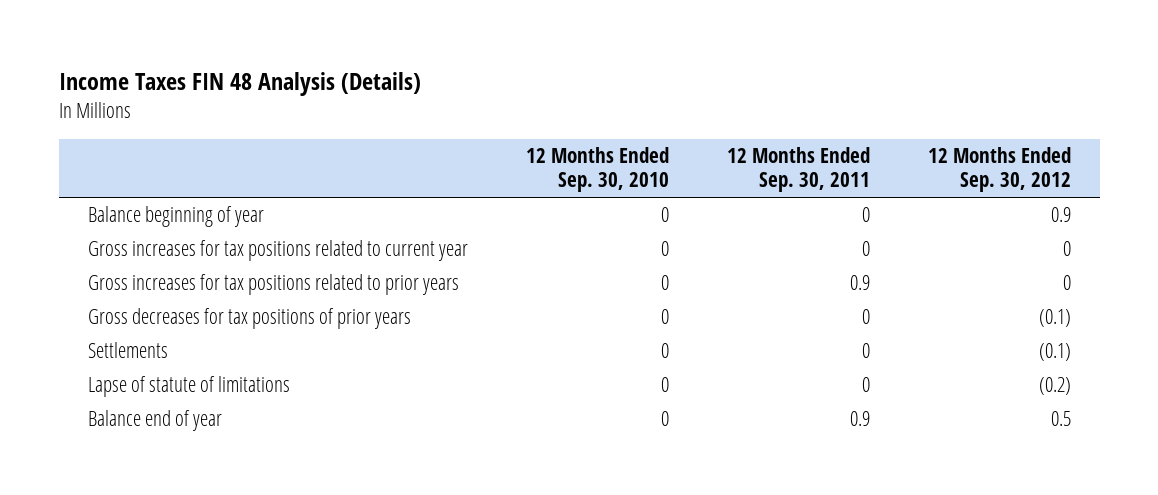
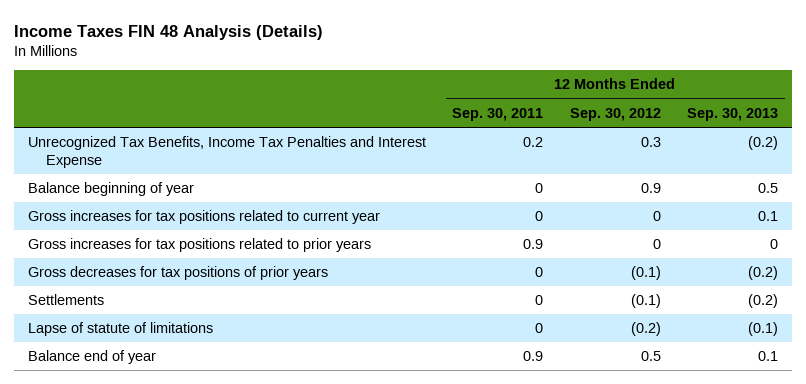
[525,146,669,193] 12 Months Ended Sep. 30, 2010 -> none
none -> [687,107,779,121] Sep. 30, 2013
none -> [27,136,426,168] Unrecognized Tax Benefits, Income Tax Penalties and Interest Expense

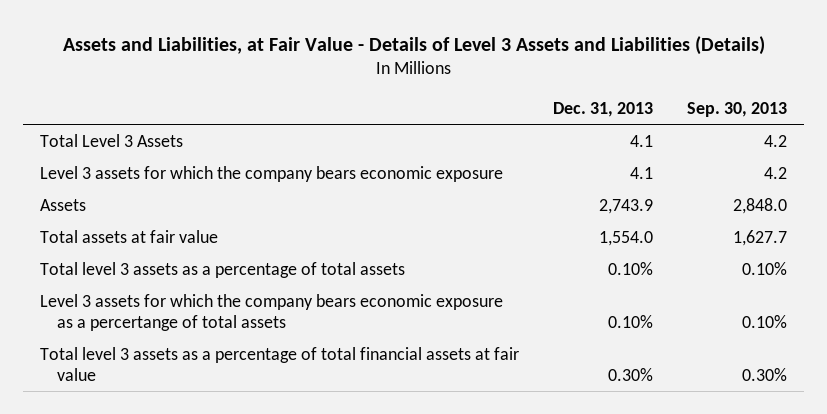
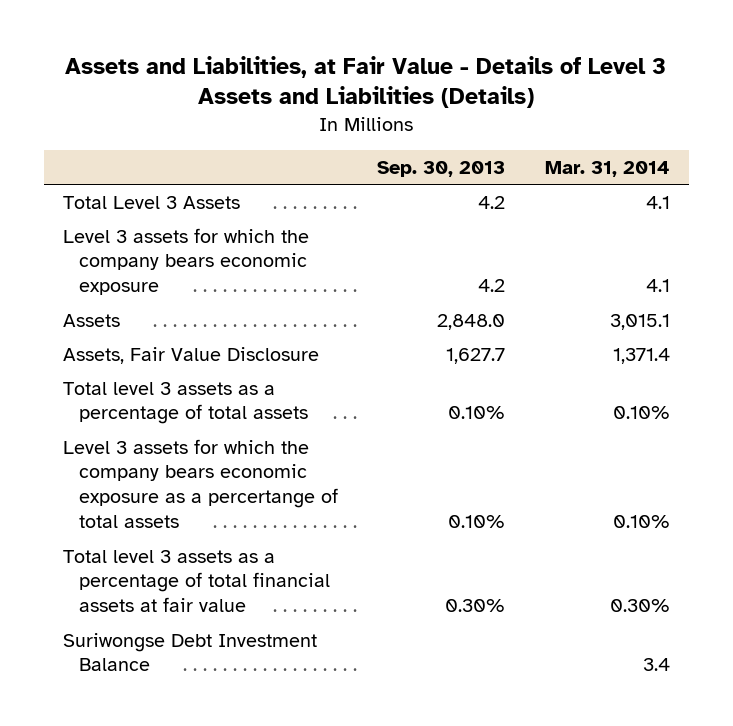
[553,101,654,117] Dec. 31, 2013 -> none
none -> [544,160,670,177] Mar. 31, 2014
[40,229,219,243] Total assets at fair value -> [63,346,320,364] Assets, Fair Value Disclosure
none -> [63,632,318,672] Suriwongse Debt Investment Balance

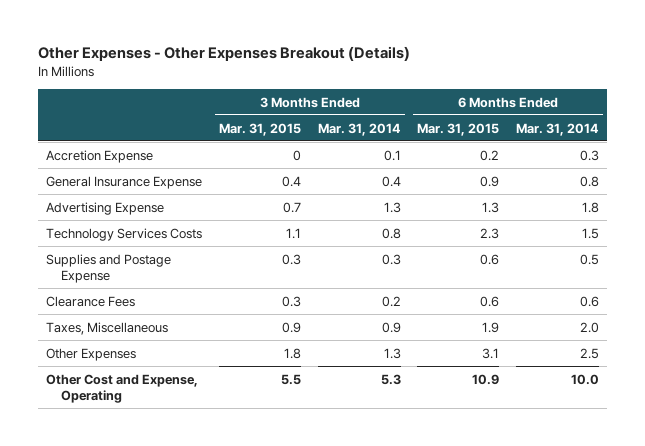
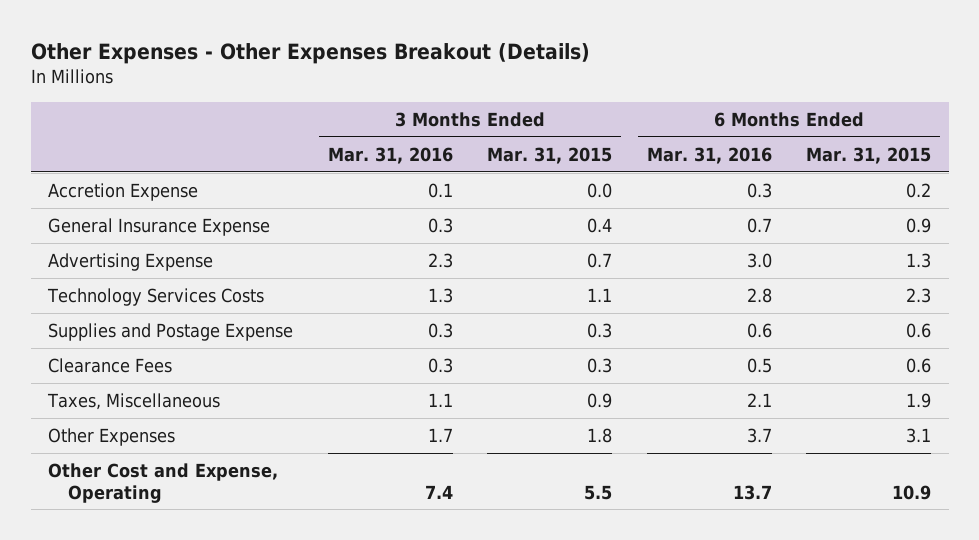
[317,122,401,136] Mar. 31, 2014 -> none
[516,122,600,136] Mar. 31, 2014 -> none
none -> [327,146,453,164] Mar. 31, 2016
none -> [646,146,772,164] Mar. 31, 2016
[292,149,301,161] 0 -> [587,183,613,199] 0.0

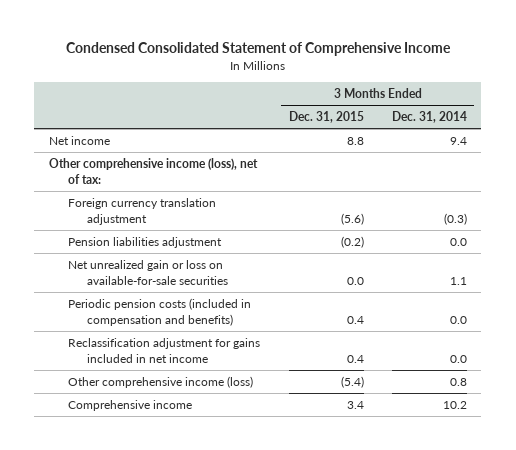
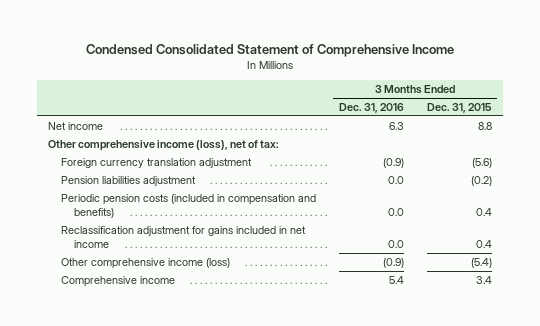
[392,111,468,124] Dec. 31, 2014 -> none
none -> [338,102,404,113] Dec. 31, 2016
[67,260,229,285] Net unrealized gain or loss on available-for-sale securities -> none

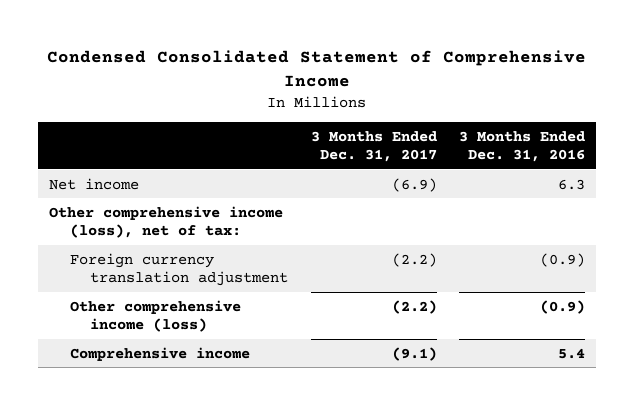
[426,102,492,113] Dec. 31, 2015 -> none
none -> [310,130,437,162] 3 Months Ended Dec. 31, 2017
[61,175,197,186] Pension liabilities adjustment -> none
[61,193,317,219] Periodic pension costs (included in compensation and benefits) -> none
[61,225,307,249] Reclassification adjustment for gains included in net income -> none

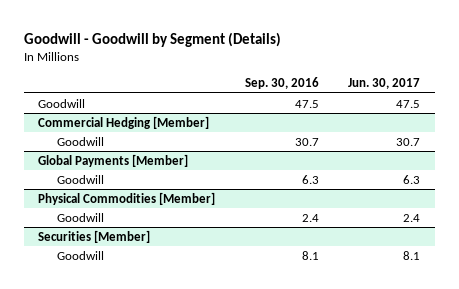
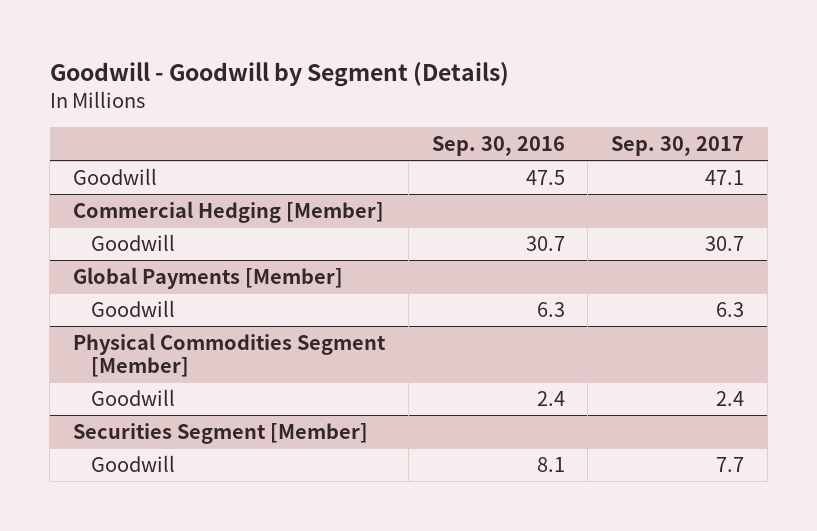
[348,78,421,90] Jun. 30, 2017 -> none
none -> [611,136,745,157] Sep. 30, 2017
[38,191,216,205] Physical Commodities [Member] -> [73,332,387,377] Physical Commodities Segment [Member]
[38,229,151,243] Securities [Member] -> [73,422,369,444] Securities Segment [Member]

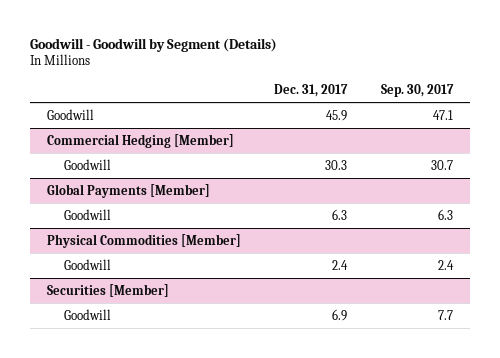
[431,136,565,157] Sep. 30, 2016 -> none
none -> [274,84,349,98] Dec. 31, 2017
[73,332,387,377] Physical Commodities Segment [Member] -> [46,233,241,248] Physical Commodities [Member]
[73,422,369,444] Securities Segment [Member] -> [46,283,169,297] Securities [Member]

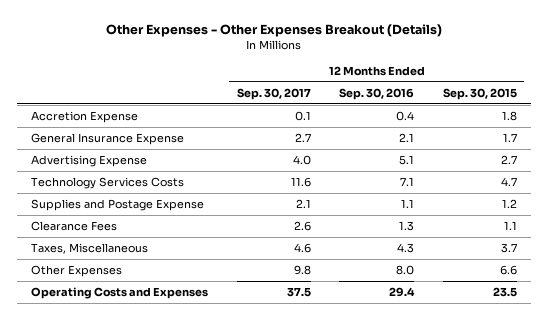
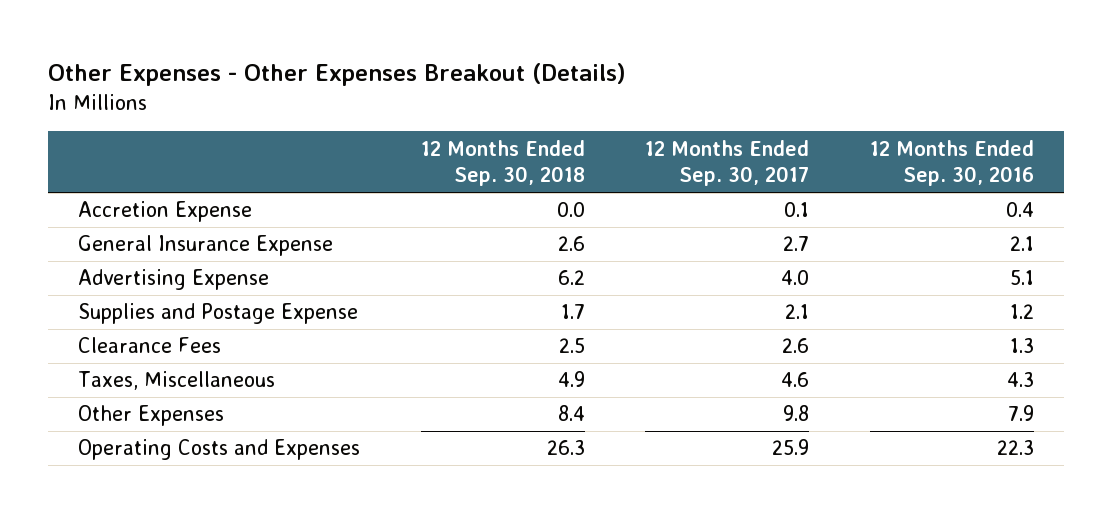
[442,87,517,100] Sep. 30, 2015 -> none
none -> [420,139,585,187] 12 Months Ended Sep. 30, 2018
[31,177,185,190] Technology Services Costs -> none
[401,199,415,209] 1.1 -> [1009,304,1034,320] 1.2
[396,265,415,276] 8.0 -> [1007,405,1034,422] 7.9
[286,287,311,298] 37.5 -> [772,439,810,456] 25.9
[389,287,416,298] 29.4 -> [996,440,1034,456] 22.3

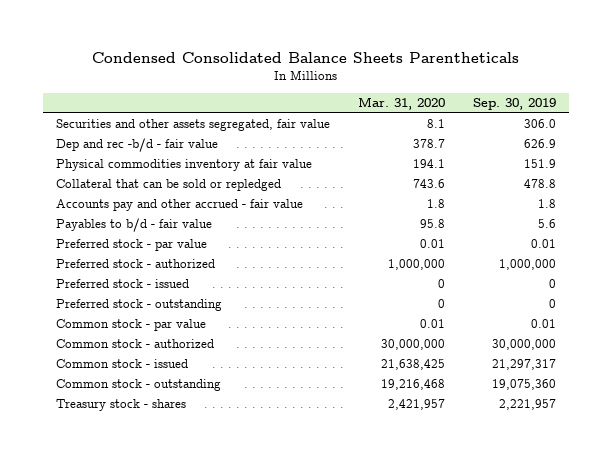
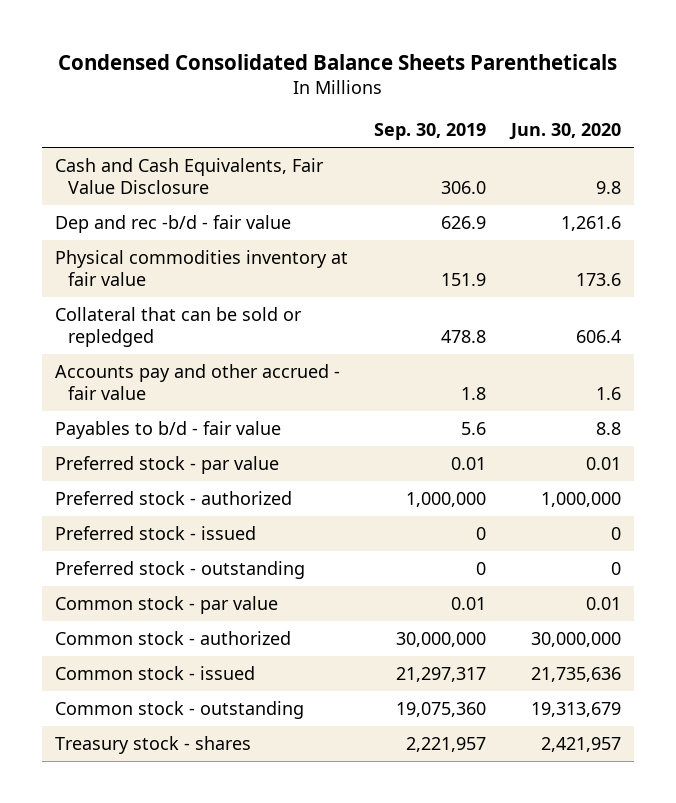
[357,97,445,111] Mar. 31, 2020 -> none
none -> [509,123,622,141] Jun. 30, 2020
[56,119,331,132] Securities and other assets segregated, fair value -> none
none -> [54,158,324,194] Cash and Cash Equivalents, Fair Value Disclosure

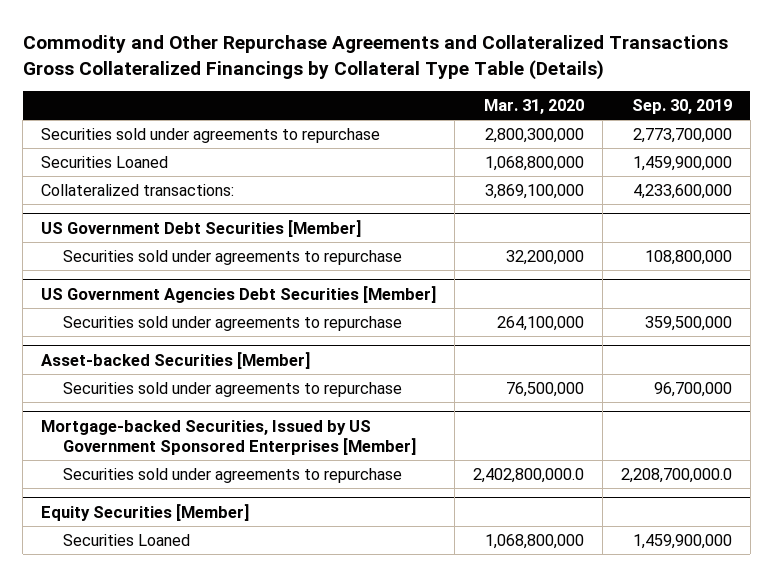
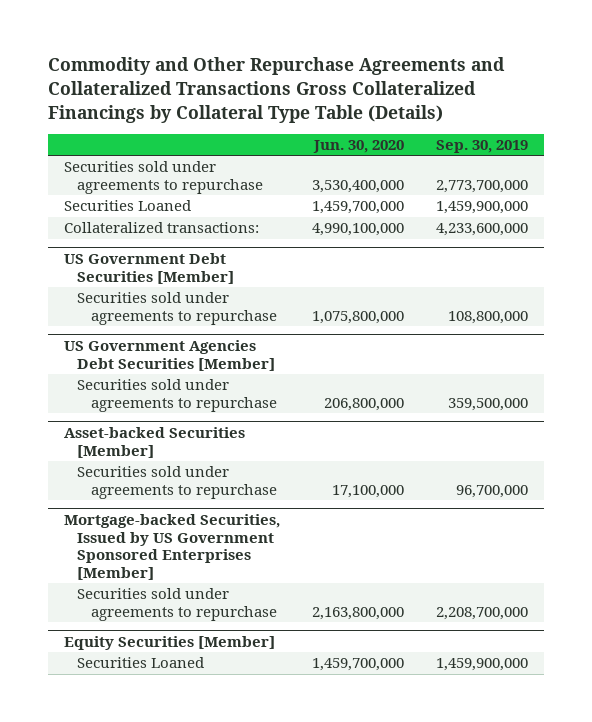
[484,99,585,115] Mar. 31, 2020 -> none
none -> [313,140,405,154] Jun. 30, 2020
[620,468,732,484] 2,208,700,000.0 -> [436,606,529,620] 2,208,700,000

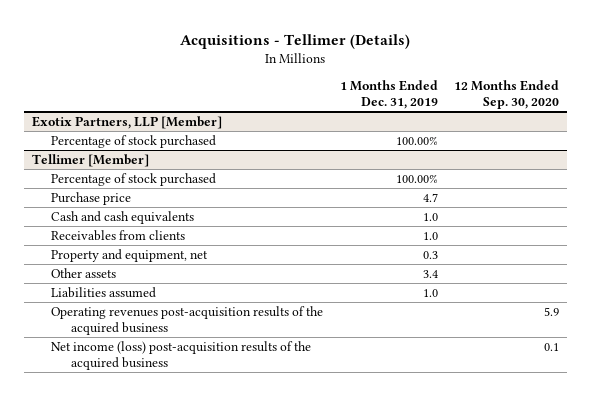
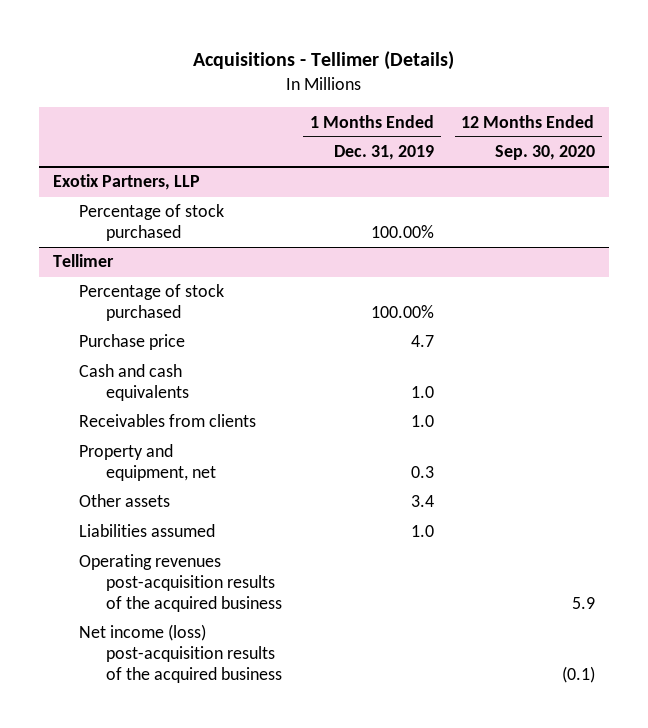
[32,115,223,129] Exotix Partners, LLP [Member] -> [53,174,201,191] Exotix Partners, LLP
[32,153,150,167] Tellimer [Member] -> [53,254,115,268] Tellimer
[543,342,559,351] 0.1 -> [561,666,595,684] (0.1)

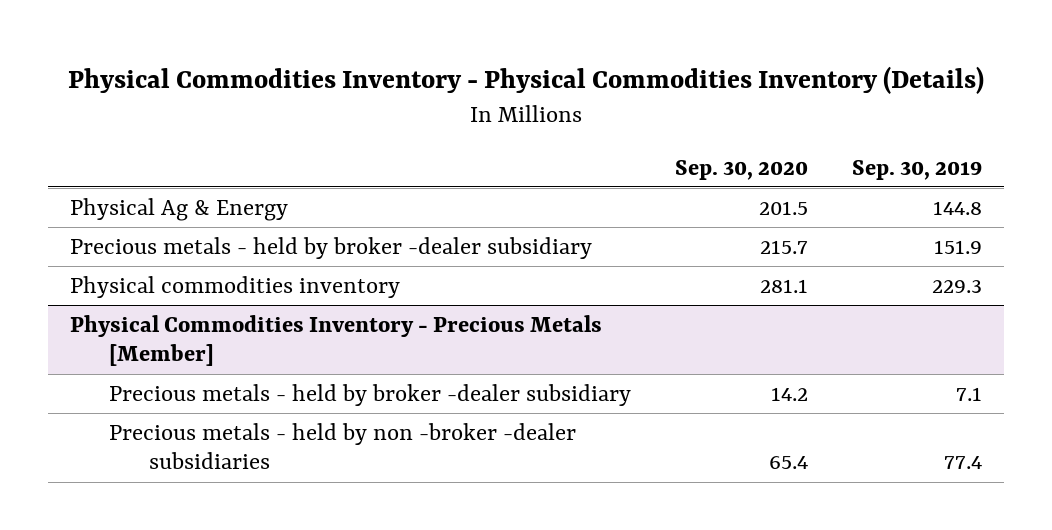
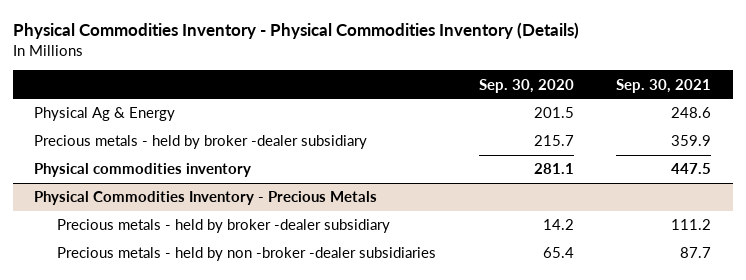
[851,159,982,180] Sep. 30, 2019 -> none
none -> [616,78,712,93] Sep. 30, 2021
[70,314,603,367] Physical Commodities Inventory - Precious Metals [Member] -> [34,191,378,206] Physical Commodities Inventory - Precious Metals

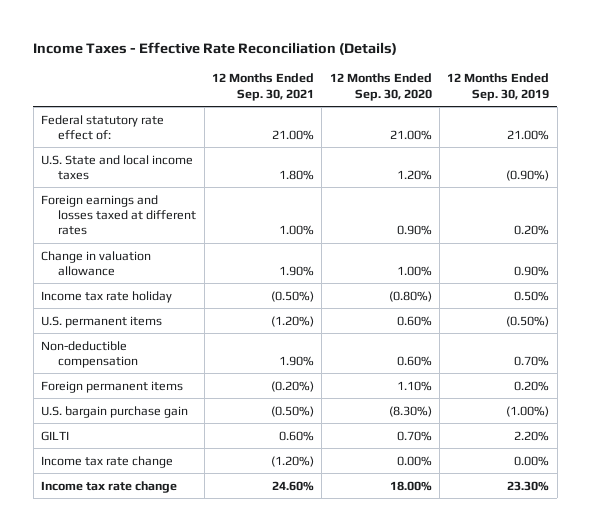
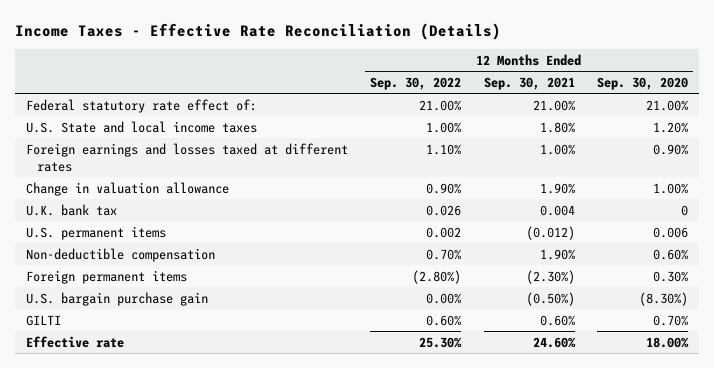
[447,73,550,101] 12 Months Ended Sep. 30, 2019 -> none
none -> [370,76,462,90] Sep. 30, 2022
[40,290,172,303] Income tax rate holiday -> none
none -> [26,203,118,216] U.K. bank tax
[271,315,315,327] (1.20%) -> [525,225,575,240] (0.012)
[396,315,432,326] 0.60% -> [652,226,688,238] 0.006
[271,380,315,392] (0.20%) -> [525,269,575,284] (2.30%)
[396,380,432,391] 1.10% -> [652,270,688,282] 0.30%
[40,455,173,468] Income tax rate change -> none
[40,480,177,493] Income tax rate change -> [26,335,125,348] Effective rate

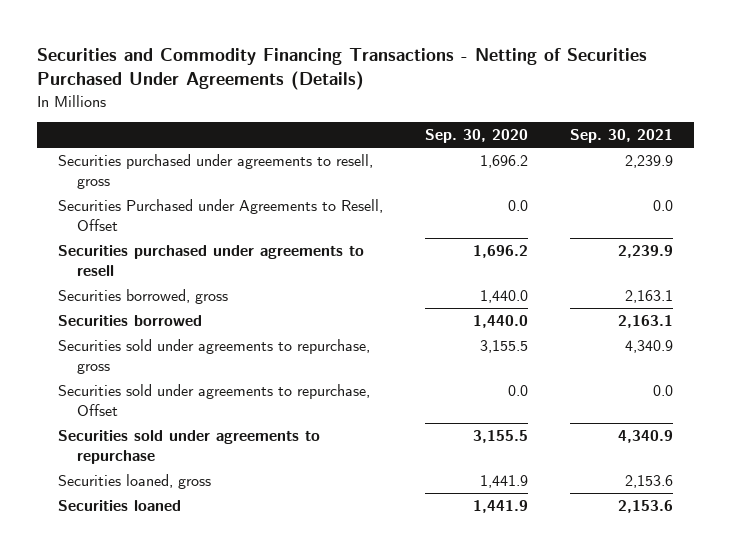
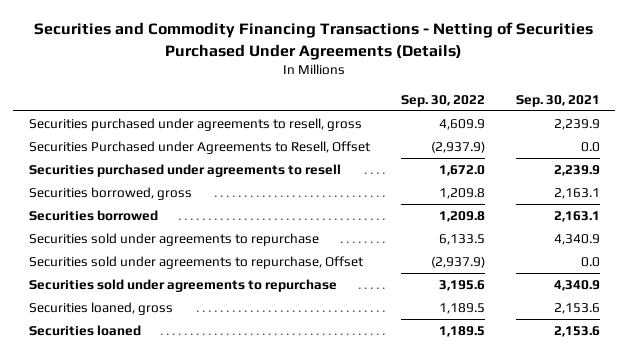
[424,129,528,144] Sep. 30, 2020 -> none
none -> [400,94,485,107] Sep. 30, 2022
[57,338,370,375] Securities sold under agreements to repurchase, gross -> [28,232,319,246] Securities sold under agreements to repurchase

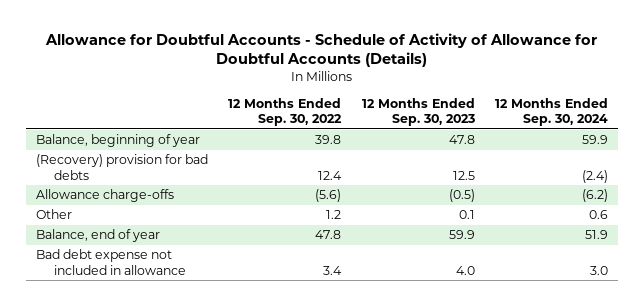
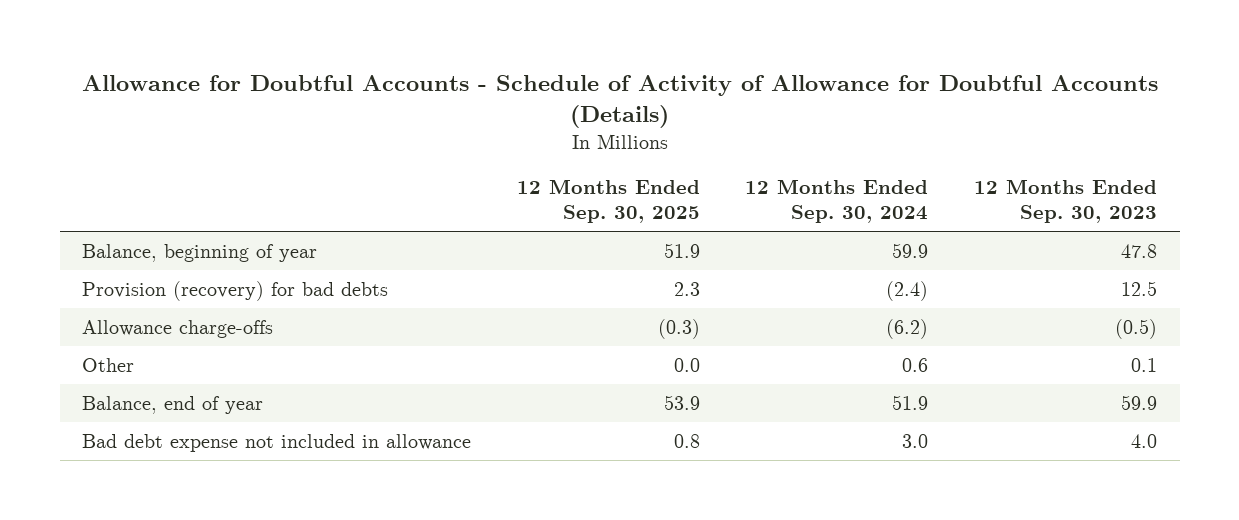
[228,97,343,127] 12 Months Ended Sep. 30, 2022 -> none
none -> [516,179,700,224] 12 Months Ended Sep. 30, 2025
[36,154,209,180] (Recovery) provision for bad debts -> [82,280,389,301] Provision (recovery) for bad debts

